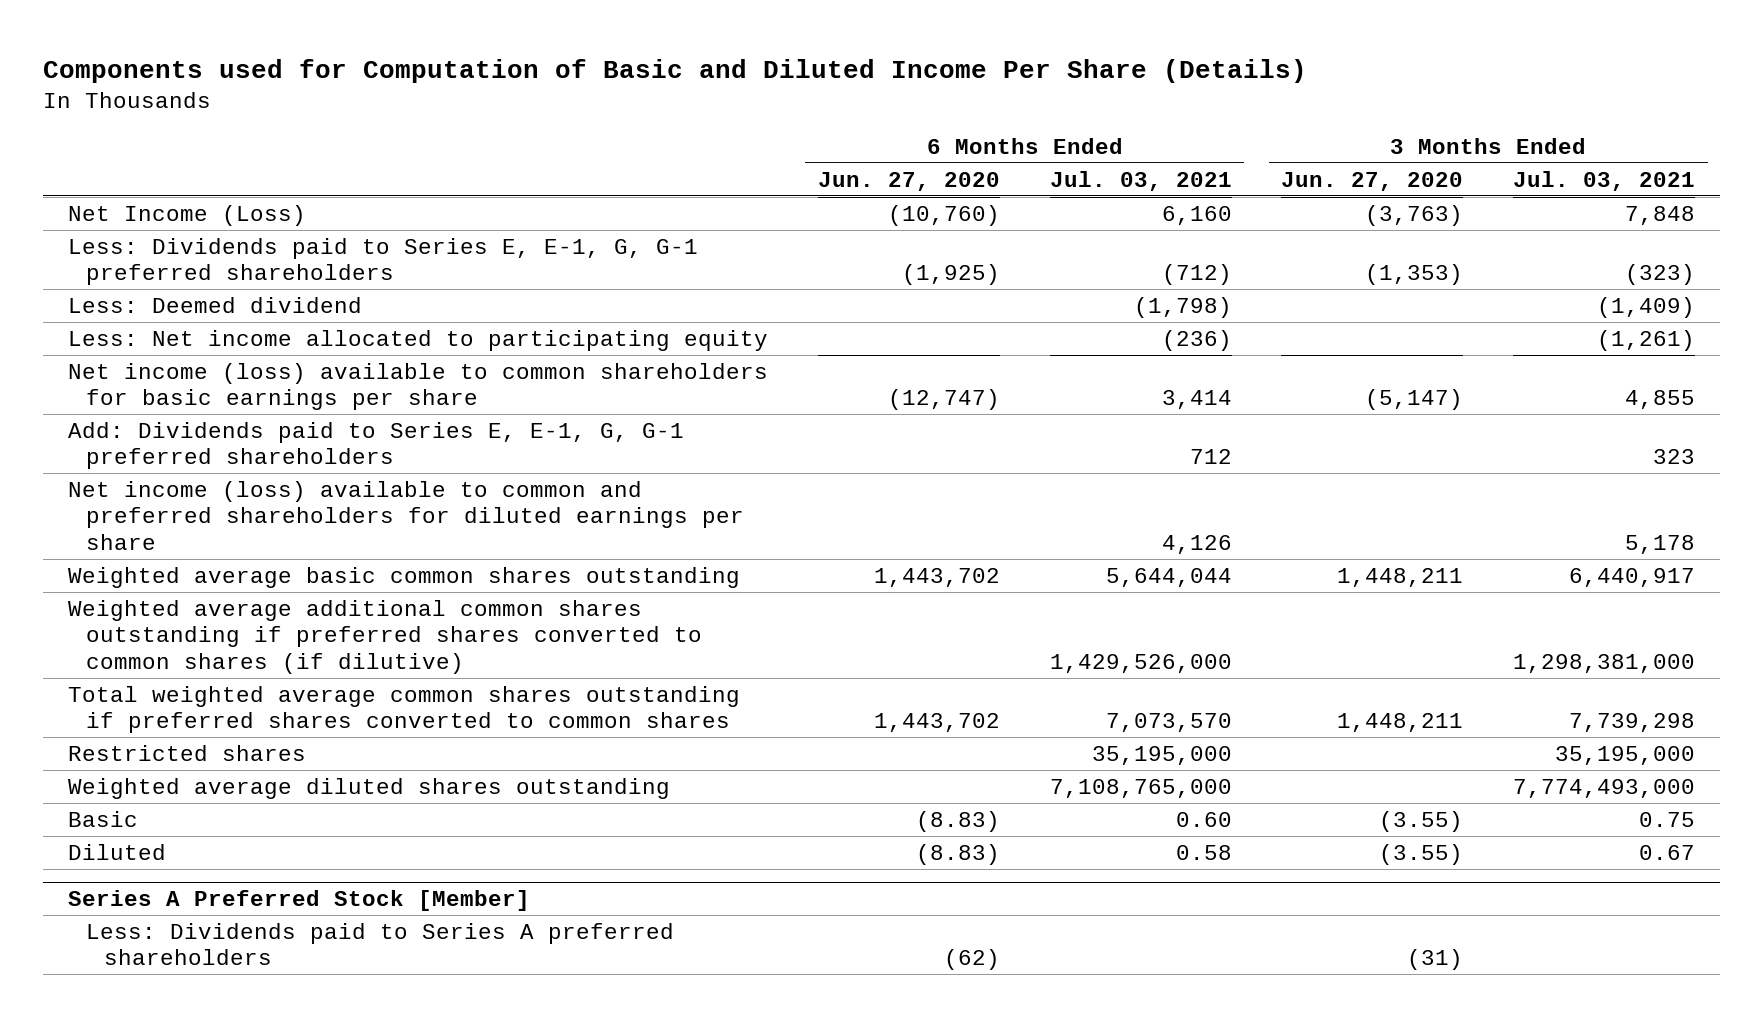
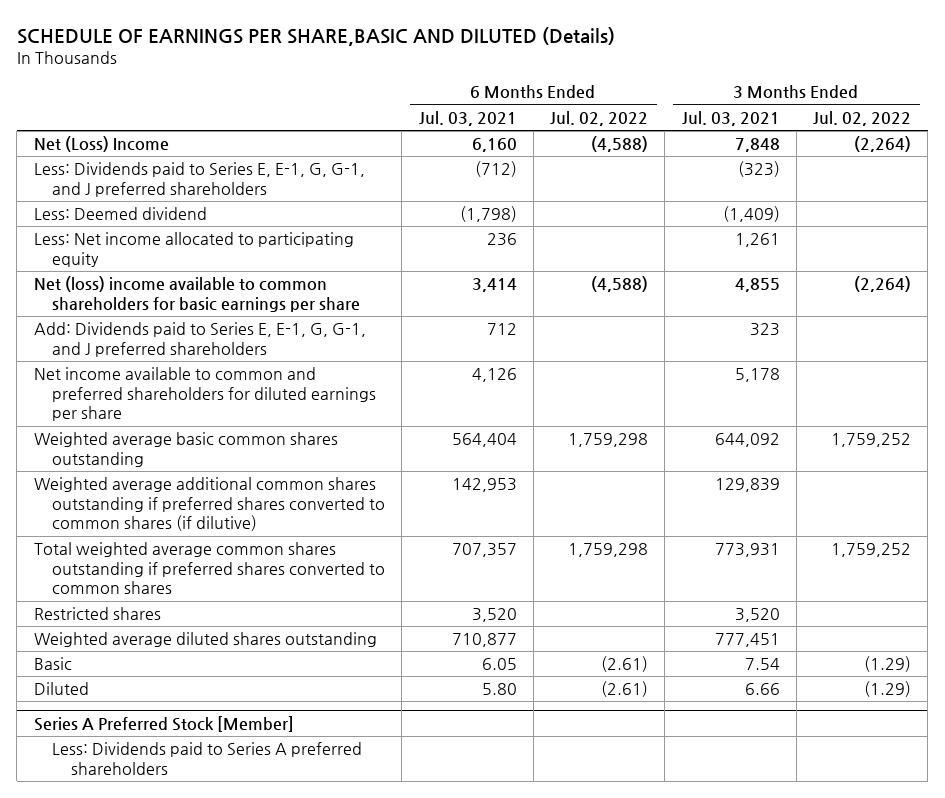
[42,58,1307,83] Components used for Computation of Basic and Diluted Income Per Share (Details) -> [16,26,615,46] SCHEDULE OF EARNINGS PER SHARE,BASIC AND DILUTED (Details)
[817,171,1000,191] Jun. 27, 2020 -> none
[1281,171,1464,191] Jun. 27, 2020 -> none
none -> [550,110,649,126] Jul. 02, 2022
none -> [813,110,912,126] Jul. 02, 2022
[67,204,306,226] Net Income (Loss) -> [33,136,169,153] Net (Loss) Income
[67,237,698,286] Less: Dividends paid to Series E, E-1, G, G-1 preferred shareholders -> [33,162,365,197] Less: Dividends paid to Series E, E-1, G, G-1, and J preferred shareholders
[1161,329,1232,351] (236) -> [486,233,517,247] 236
[1597,329,1696,351] (1,261) -> [734,233,780,248] 1,261
[67,362,768,411] Net income (loss) available to common shareholders for basic earnings per share -> [33,276,361,312] Net (loss) income available to common shareholders for basic earnings per share
[67,421,684,470] Add: Dividends paid to Series E, E-1, G, G-1 preferred shareholders -> [33,322,366,357] Add: Dividends paid to Series E, E-1, G, G-1, and J preferred shareholders
[67,480,744,550] Net income (loss) available to common and preferred shareholders for diluted earnings per share -> [33,367,377,422] Net income available to common and preferred shareholders for diluted earnings per share
[1105,567,1232,587] 5,644,044 -> [451,433,517,448] 564,404
[1569,567,1696,587] 6,440,917 -> [714,433,780,448] 644,092
[1049,653,1232,673] 1,429,526,000 -> [451,478,517,493] 142,953
[1513,653,1696,673] 1,298,381,000 -> [714,478,780,493] 129,839
[1105,713,1232,733] 7,073,570 -> [451,543,517,558] 707,357
[1569,713,1696,733] 7,739,298 -> [714,543,780,558] 773,931
[1091,745,1232,765] 35,195,000 -> [471,608,517,623] 3,520
[1555,745,1696,765] 35,195,000 -> [734,608,780,623] 3,520
[1049,778,1232,798] 7,108,765,000 -> [451,633,517,648] 710,877
[1513,778,1696,798] 7,774,493,000 -> [714,633,780,648] 777,451
[1175,811,1232,827] 0.60 -> [481,658,517,671] 6.05
[1639,811,1696,827] 0.75 -> [744,658,780,671] 7.54
[1175,844,1232,860] 0.58 -> [481,683,517,696] 5.80
[1639,844,1696,860] 0.67 -> [744,683,780,696] 6.66

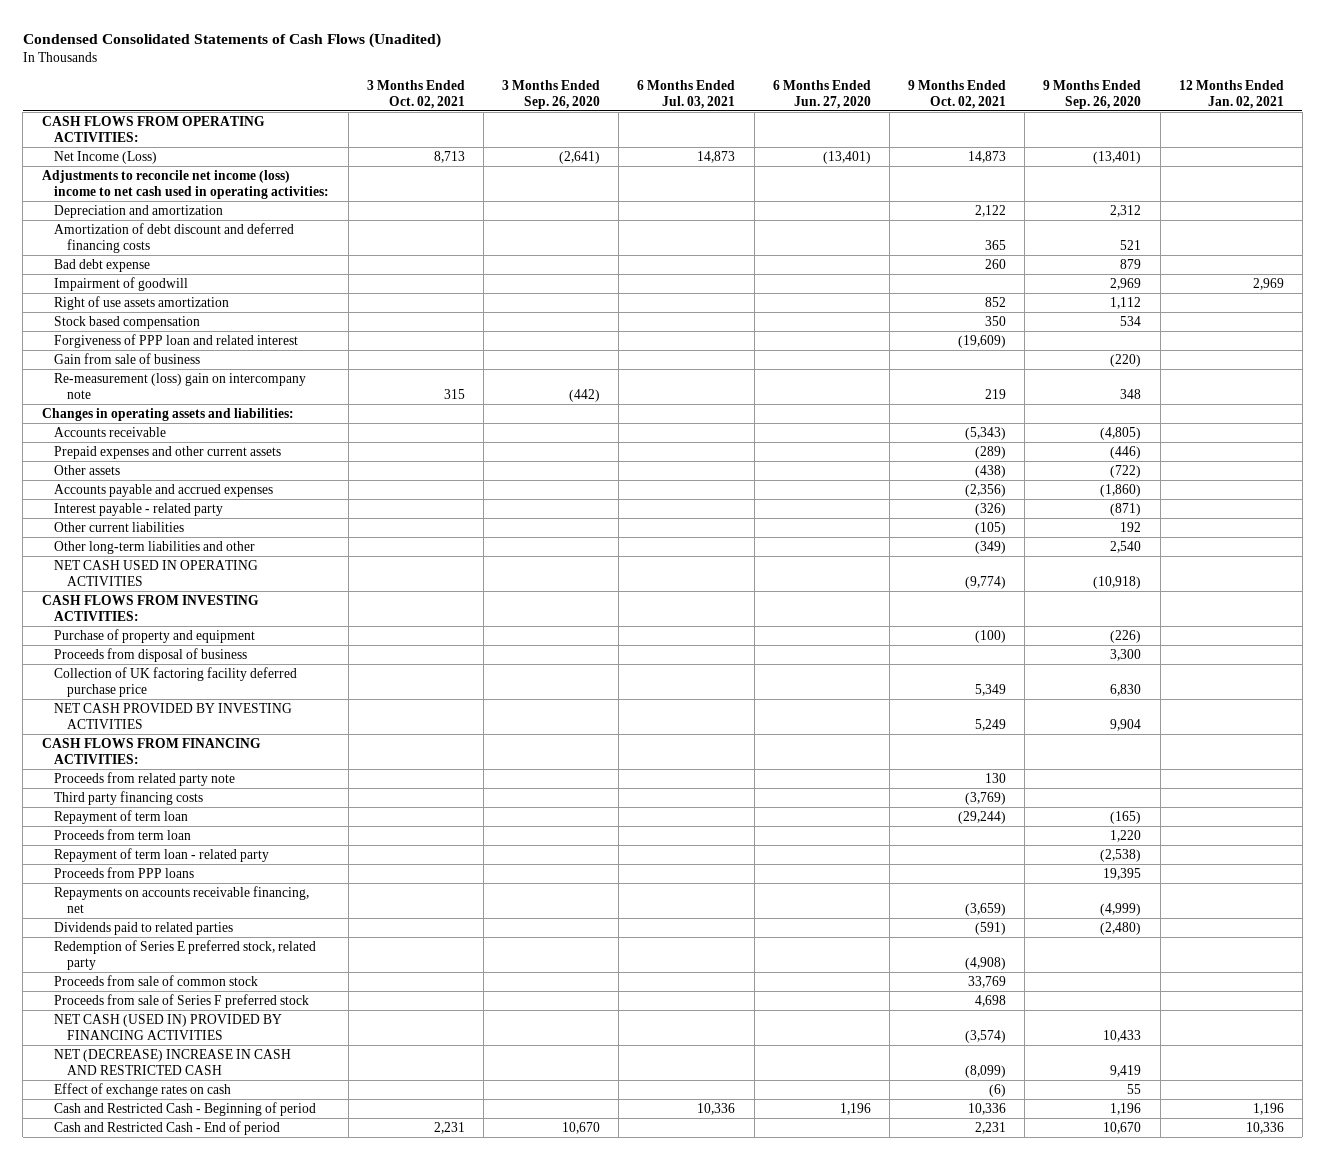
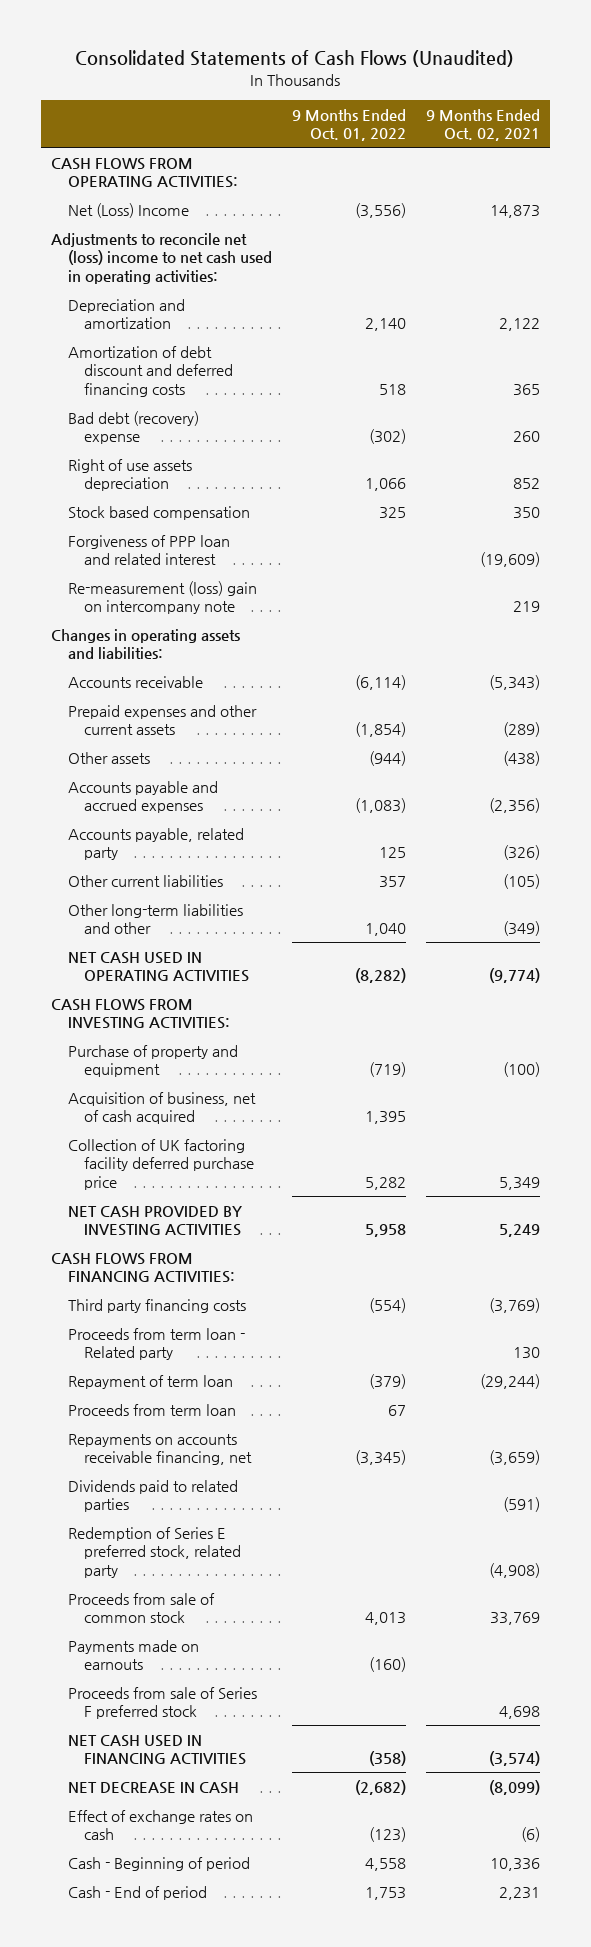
[22,32,441,48] Condensed Consolidated Statements of Cash Flows (Unadited) -> [75,50,515,68] Consolidated Statements of Cash Flows (Unaudited)
[366,79,465,109] 3 Months Ended Oct. 02, 2021 -> none
[502,79,601,109] 3 Months Ended Sep. 26, 2020 -> none
[637,79,736,109] 6 Months Ended Jul. 03, 2021 -> none
[772,79,871,109] 6 Months Ended Jun. 27, 2020 -> none
[1043,79,1142,109] 9 Months Ended Sep. 26, 2020 -> none
[1178,79,1284,109] 12 Months Ended Jan. 02, 2021 -> none
none -> [291,108,406,142] 9 Months Ended Oct. 01, 2022
[54,151,158,165] Net Income (Loss) -> [67,202,189,218] Net (Loss) Income
[41,170,330,199] Adjustments to reconcile net income (loss) income to net cash used in operating activities: -> [50,232,272,284] Adjustments to reconcile net (loss) income to net cash used in operating activities:
[54,277,189,292] Impairment of goodwill -> none
[54,259,151,273] Bad debt expense -> [67,410,199,445] Bad debt (recovery) expense
[54,296,230,311] Right of use assets amortization -> [67,458,192,492] Right of use assets depreciation
[54,353,201,365] Gain from sale of business -> none
[54,503,224,517] Interest payable - related party -> [67,827,244,861] Accounts payable, related party
[54,648,248,663] Proceeds from disposal of business -> none
none -> [67,1091,256,1125] Acquisition of business, net of cash acquired
[54,772,236,787] Proceeds from related party note -> none
none -> [67,1327,245,1361] Proceeds from term loan - Related party
[54,848,270,863] Repayment of term loan - related party -> none
[54,867,195,879] Proceeds from PPP loans -> none
none -> [67,1639,199,1671] Payments made on earnouts
[54,1014,283,1040] NET CASH (USED IN) PROVIDED BY FINANCING ACTIVITIES -> [67,1734,247,1766] NET CASH USED IN FINANCING ACTIVITIES
[54,1049,292,1075] NET (DECREASE) INCREASE IN CASH AND RESTRICTED CASH -> [67,1781,239,1794] NET DECREASE IN CASH
[54,1102,317,1117] Cash and Restricted Cash - Beginning of period -> [67,1856,250,1871] Cash - Beginning of period
[54,1121,281,1136] Cash and Restricted Cash - End of period -> [67,1885,207,1900] Cash - End of period

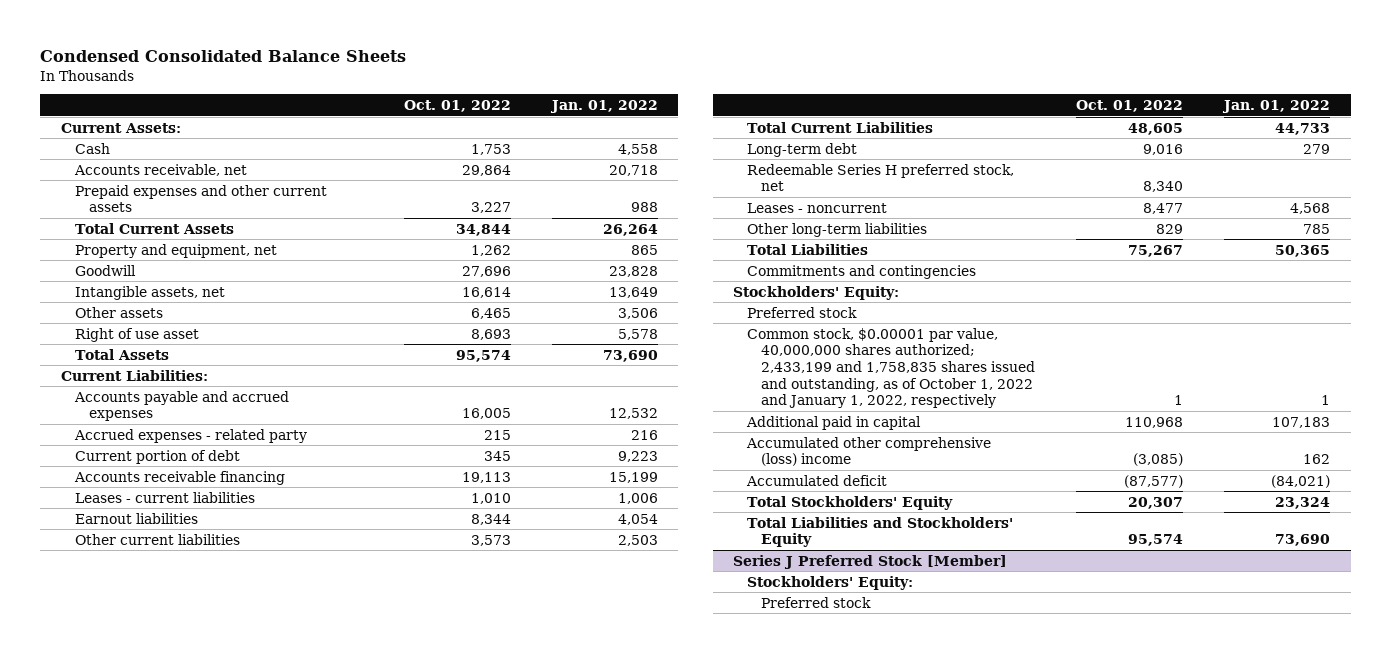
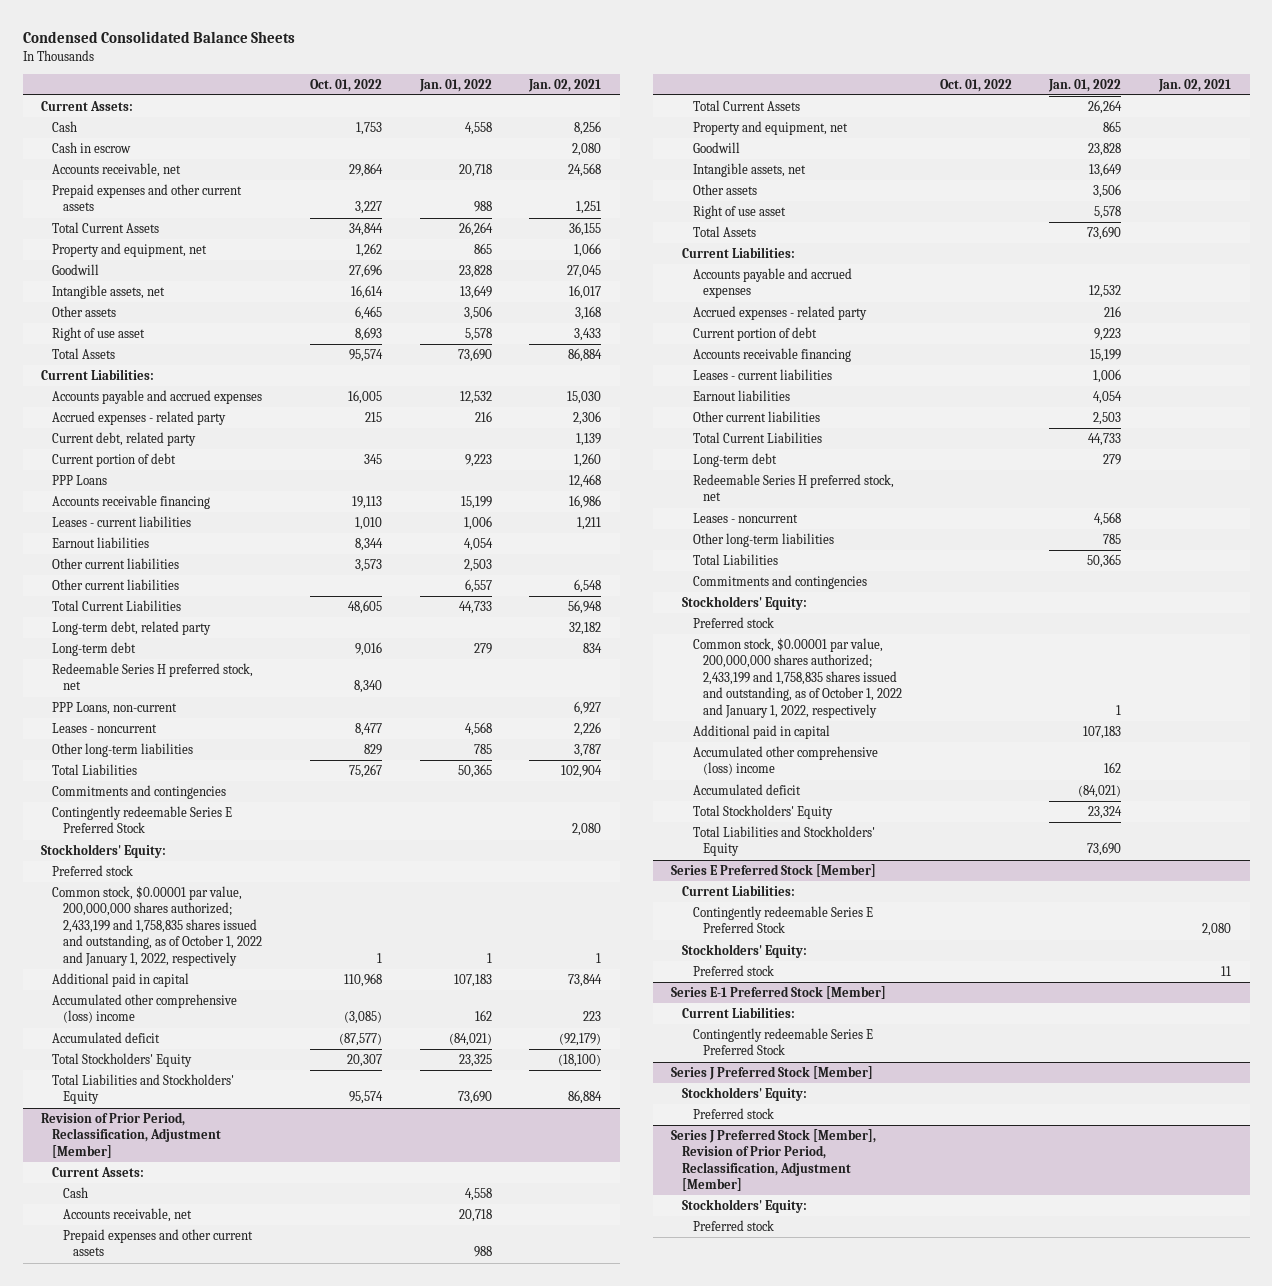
none -> [528,78,602,92] Jan. 02, 2021
none -> [52,142,132,154] Cash in escrow
none -> [52,432,197,447] Current debt, related party
none -> [52,475,108,486] PPP Loans
none -> [52,579,180,591] Other current liabilities
none -> [52,621,212,636] Long-term debt, related party
none -> [52,702,178,716] PPP Loans, non-current
none -> [52,806,233,834] Contingently redeemable Series E Preferred Stock
[747,327,1036,409] Common stock, $0.00001 par value, 40,000,000 shares authorized; 2,433,199 and 1,758,835 shares issued and outstanding, as of October 1, 2022 and January 1, 2022, respectively -> [52,886,262,966] Common stock, $0.00001 par value, 200,000,000 shares authorized; 2,433,199 and 1,758,835 shares issued and outstanding, as of October 1, 2022 and January 1, 2022, respectively
[1275,496,1331,509] 23,324 -> [458,1054,492,1068] 23,325
none -> [41,1112,222,1158] Revision of Prior Period, Reclassification, Adjustment [Member]
none -> [52,1167,145,1178] Current Assets:
none -> [62,1187,88,1199] Cash
none -> [62,1208,192,1223] Accounts receivable, net
none -> [62,1229,253,1257] Prepaid expenses and other current assets
none -> [692,100,800,112] Total Current Assets
none -> [692,121,848,136] Property and equipment, net
none -> [692,142,740,154] Goodwill
none -> [692,163,806,178] Intangible assets, net
none -> [692,184,757,196] Other assets
none -> [692,205,786,220] Right of use asset
none -> [692,226,756,238] Total Assets
none -> [681,247,795,259] Current Liabilities:
none -> [692,268,852,299] Accounts payable and accrued expenses
none -> [692,306,867,321] Accrued expenses - related party
none -> [692,327,817,342] Current portion of debt
none -> [692,348,851,363] Accounts receivable financing
none -> [692,369,832,381] Leases - current liabilities
none -> [692,390,790,402] Earnout liabilities
none -> [692,411,820,423] Other current liabilities
none -> [692,432,822,444] Total Current Liabilities
none -> [692,453,777,468] Long-term debt
none -> [692,474,894,502] Redeemable Series H preferred stock, net
none -> [692,513,798,524] Leases - noncurrent
none -> [692,533,834,548] Other long-term liabilities
none -> [692,554,778,566] Total Liabilities
none -> [692,575,867,590] Commitments and contingencies
none -> [681,596,807,611] Stockholders' Equity:
none -> [692,617,774,629] Preferred stock
none -> [692,638,903,718] Common stock, $0.00001 par value, 200,000,000 shares authorized; 2,433,199 and 1,758,835 shares issued and outstanding, as of October 1, 2022 and January 1, 2022, respectively
none -> [692,725,830,740] Additional paid in capital
none -> [692,746,878,776] Accumulated other comprehensive (loss) income
none -> [692,784,801,796] Accumulated deficit
none -> [692,805,833,820] Total Stockholders' Equity
none -> [692,826,875,857] Total Liabilities and Stockholders' Equity
none -> [671,864,877,878] Series E Preferred Stock [Member]
none -> [681,885,795,897] Current Liabilities:
none -> [692,906,873,934] Contingently redeemable Series E Preferred Stock
none -> [681,944,807,959] Stockholders' Equity:
none -> [692,965,774,977] Preferred stock
none -> [671,986,887,1000] Series E-1 Preferred Stock [Member]
none -> [681,1007,795,1019] Current Liabilities:
none -> [692,1028,873,1056] Contingently redeemable Series E Preferred Stock
none -> [671,1129,877,1192] Series J Preferred Stock [Member], Revision of Prior Period, Reclassification, Adjustment [Member]
none -> [681,1199,807,1214] Stockholders' Equity:
none -> [692,1220,774,1232] Preferred stock

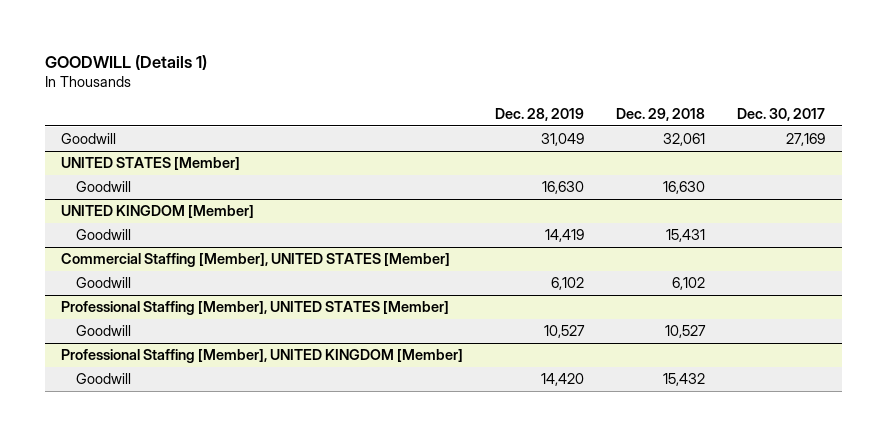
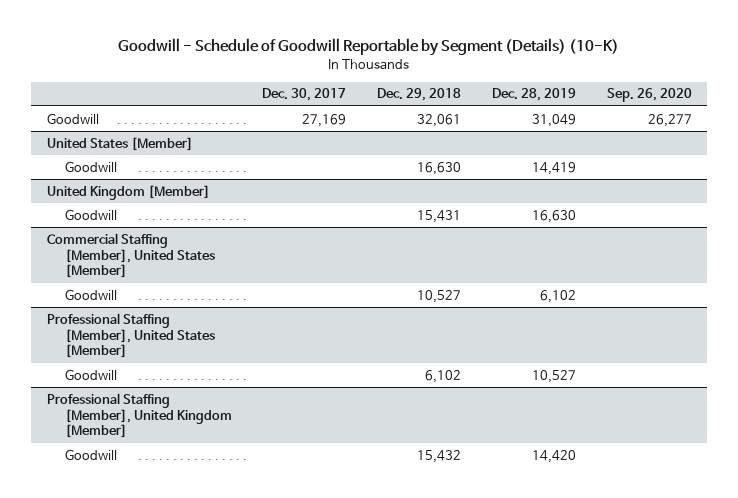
[45,54,208,70] GOODWILL (Details 1) -> [118,38,620,57] Goodwill - Schedule of Goodwill Reportable by Segment (Details) (10-K)
none -> [606,88,692,103] Sep. 26, 2020
[61,157,241,171] UNITED STATES [Member] -> [46,136,193,151] United States [Member]
[542,181,585,195] 16,630 -> [532,161,577,175] 14,419
[61,205,255,219] UNITED KINGDOM [Member] -> [46,184,210,200] United Kingdom [Member]
[545,229,585,243] 14,419 -> [532,209,577,223] 16,630
[61,253,451,268] Commercial Staffing [Member], UNITED STATES [Member] -> [46,232,215,279] Commercial Staffing [Member], United States [Member]
[672,277,706,291] 6,102 -> [417,289,462,303] 10,527
[61,301,450,316] Professional Staffing [Member], UNITED STATES [Member] -> [46,312,215,359] Professional Staffing [Member], United States [Member]
[665,325,707,339] 10,527 -> [425,369,462,383] 6,102
[61,349,464,364] Professional Staffing [Member], UNITED KINGDOM [Member] -> [46,392,232,439] Professional Staffing [Member], United Kingdom [Member]

